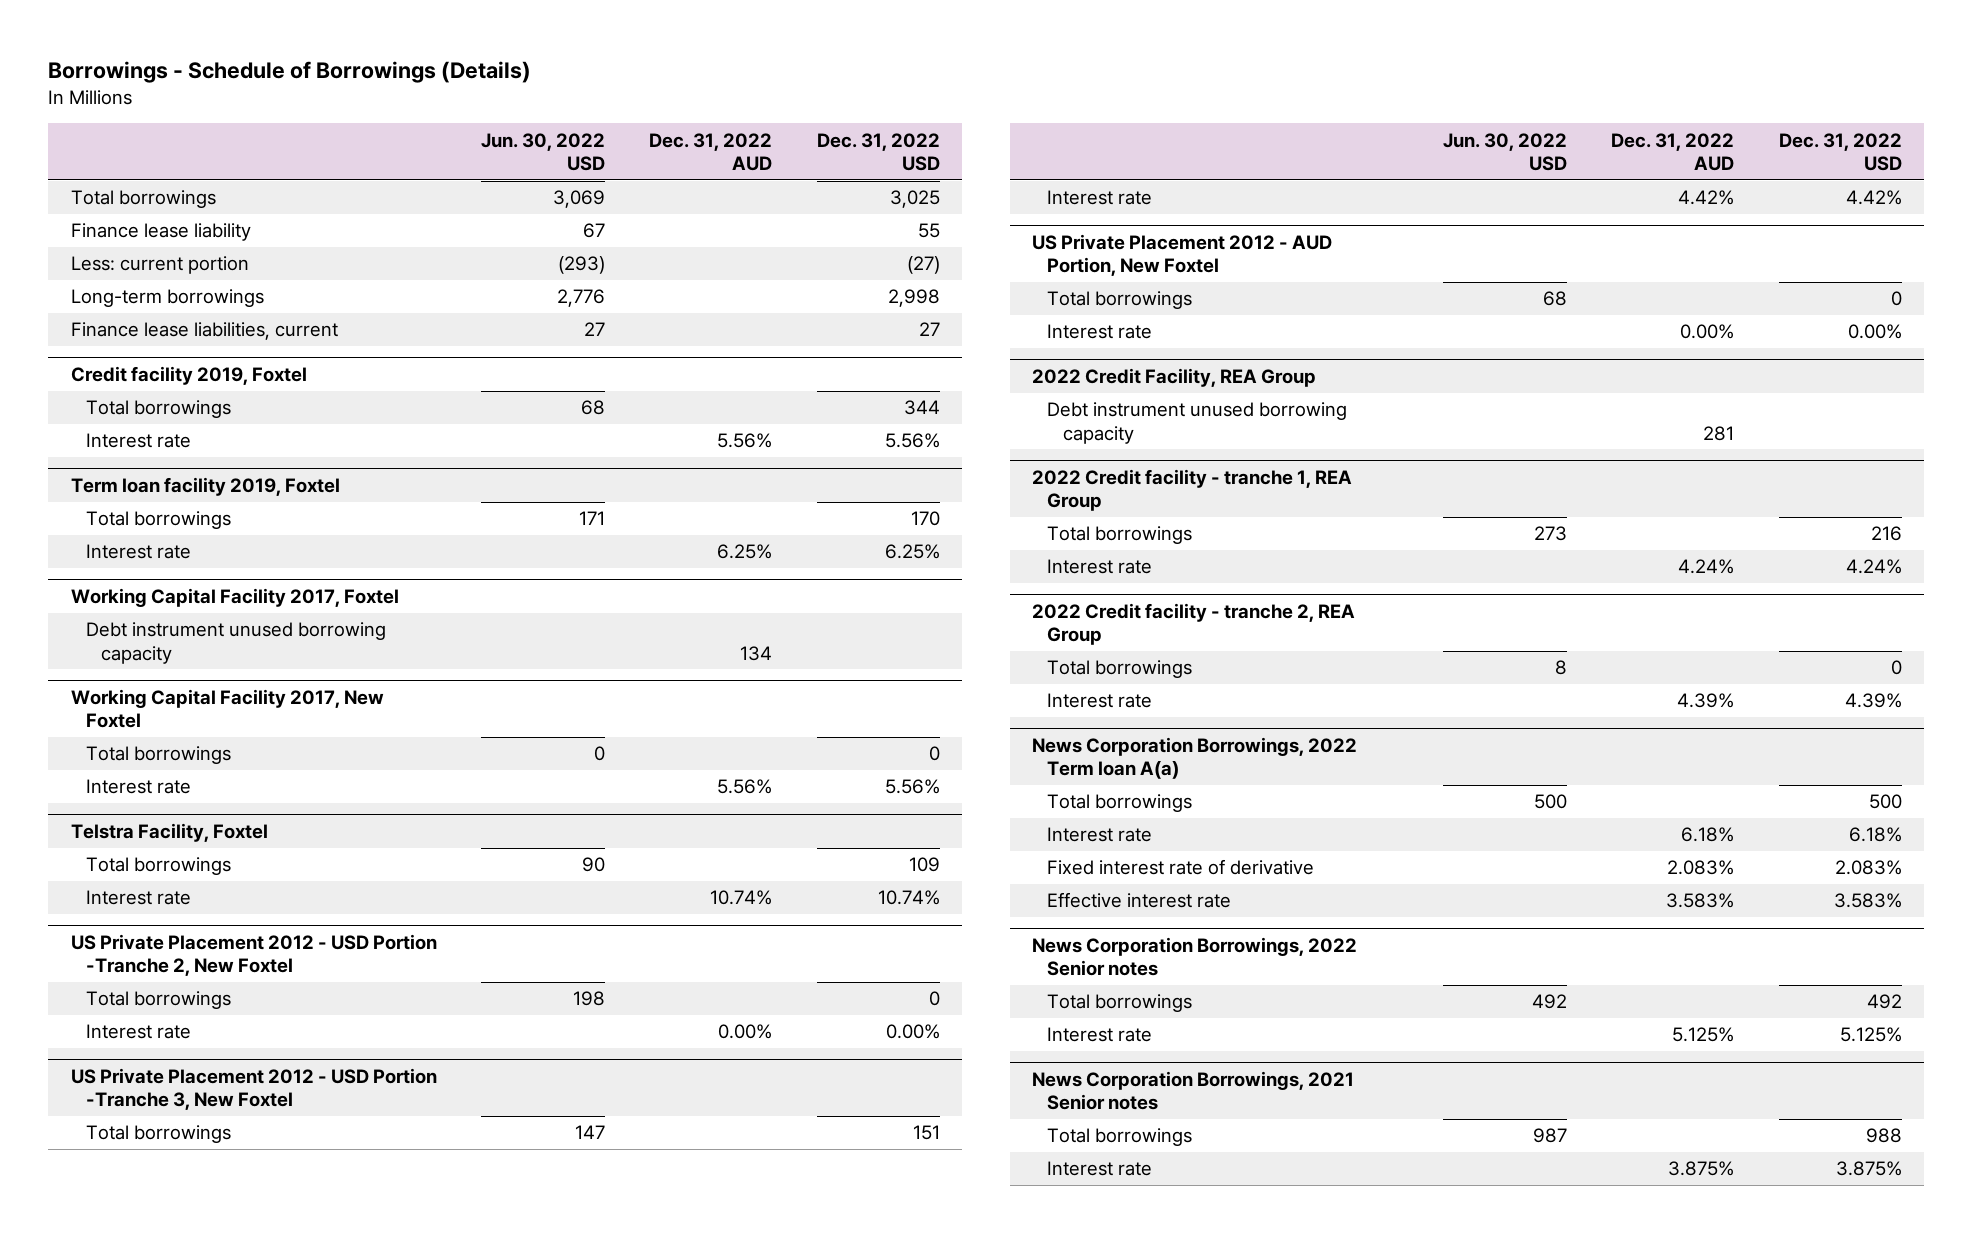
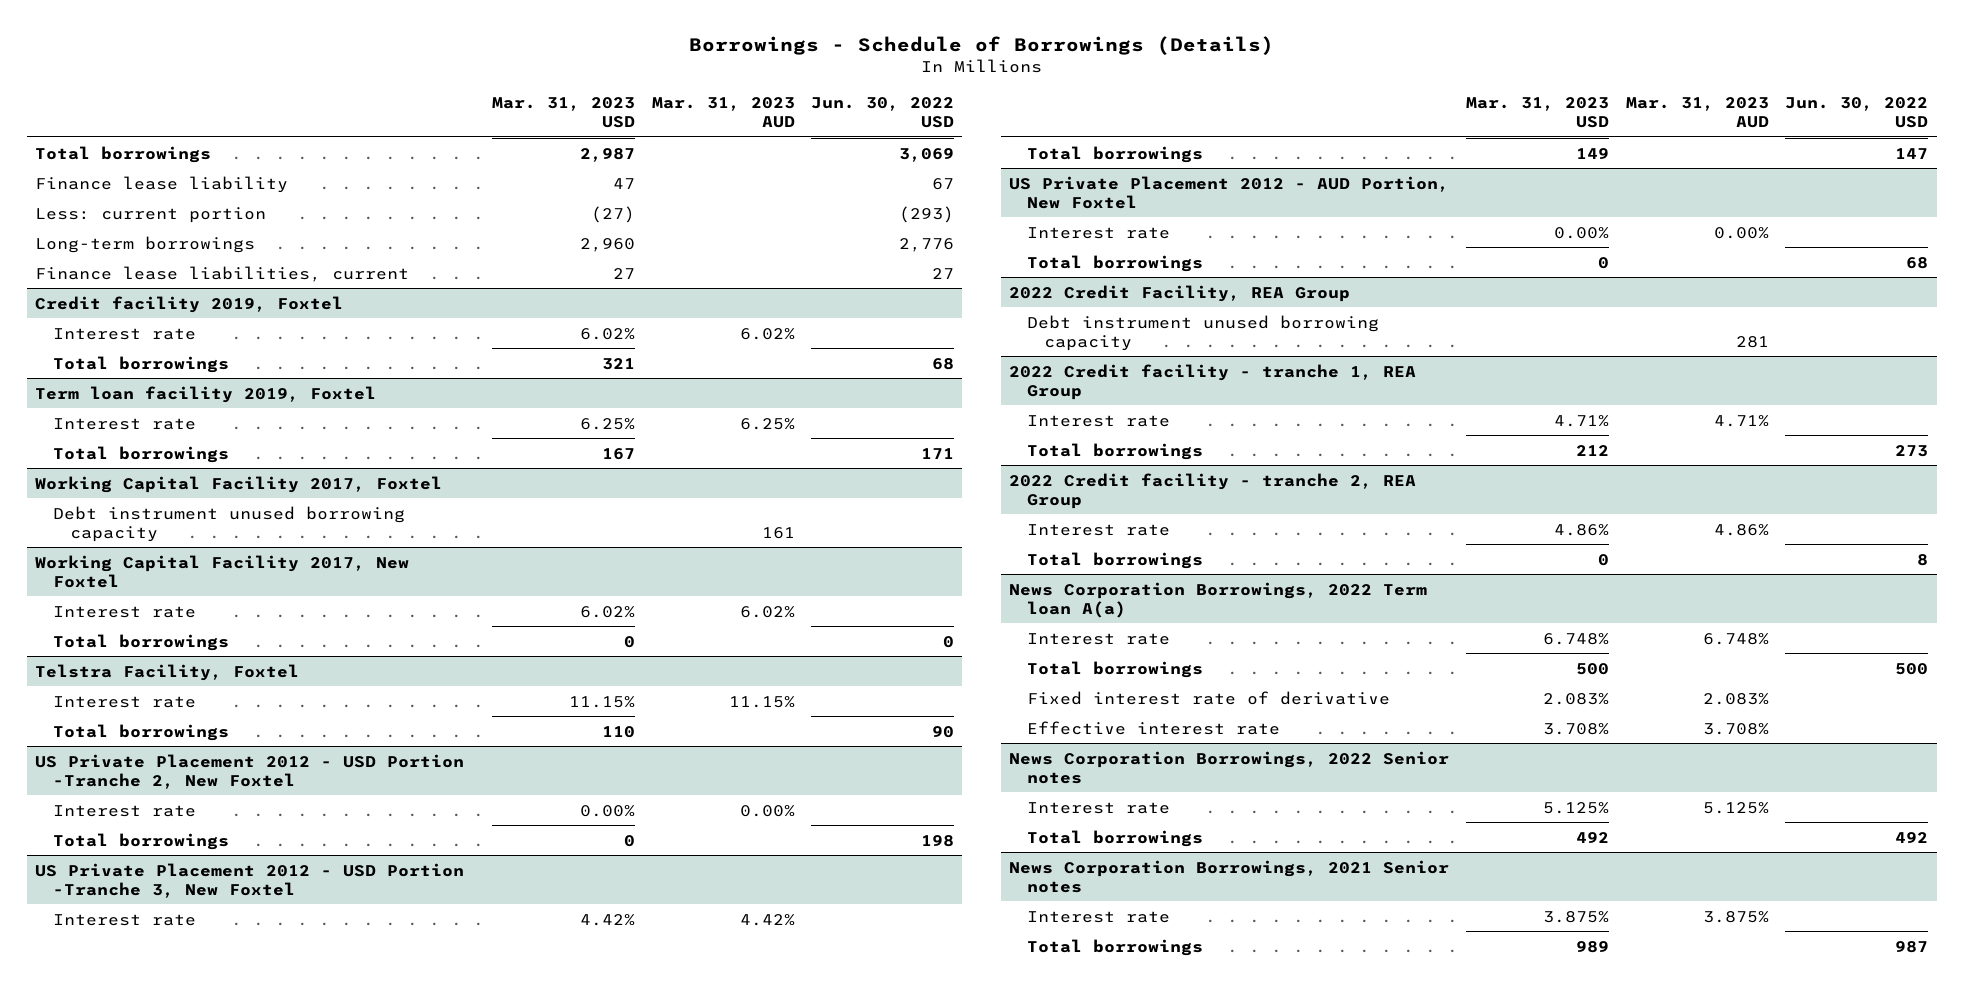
[649,132,773,171] Dec. 31, 2022 AUD -> none
[816,132,940,171] Dec. 31, 2022 USD -> none
none -> [491,97,635,129] Mar. 31, 2023 USD
none -> [651,97,795,129] Mar. 31, 2023 AUD
[85,400,231,419] Total borrowings -> [52,355,229,373] Total borrowings
[85,511,231,530] Total borrowings -> [52,445,229,463] Total borrowings
[85,746,231,765] Total borrowings -> [52,633,229,651] Total borrowings
[85,857,231,876] Total borrowings -> [52,723,229,741] Total borrowings
[85,991,231,1010] Total borrowings -> [52,832,229,850] Total borrowings
[85,1125,231,1144] Total borrowings -> [1026,145,1203,163] Total borrowings
[1047,291,1193,310] Total borrowings -> [1026,254,1203,272] Total borrowings
[1047,526,1193,545] Total borrowings -> [1026,442,1203,460] Total borrowings
[1047,660,1193,679] Total borrowings -> [1026,551,1203,569] Total borrowings
[1047,794,1193,813] Total borrowings -> [1026,660,1203,678] Total borrowings
[1047,994,1193,1013] Total borrowings -> [1026,829,1203,847] Total borrowings
[1047,1128,1193,1147] Total borrowings -> [1026,938,1203,956] Total borrowings

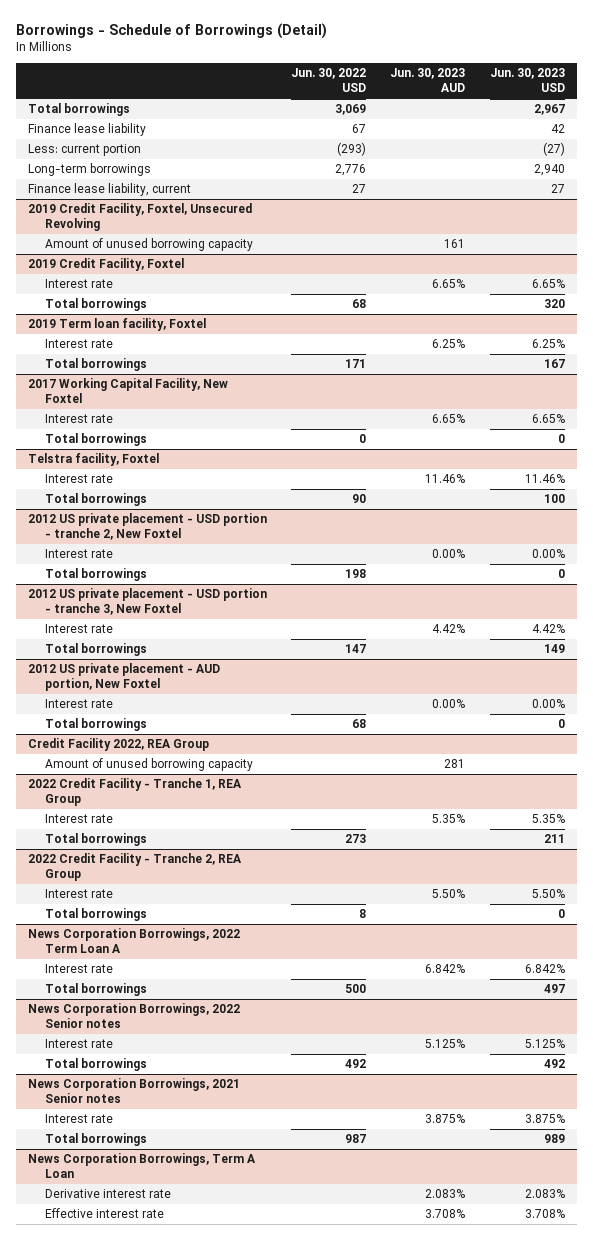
[688,36,1274,56] Borrowings - Schedule of Borrowings (Details) -> [16,22,328,39] Borrowings - Schedule of Borrowings (Detail)
[491,97,635,129] Mar. 31, 2023 USD -> none
[651,97,795,129] Mar. 31, 2023 AUD -> none
none -> [390,68,466,93] Jun. 30, 2023 AUD
none -> [489,68,565,93] Jun. 30, 2023 USD
[35,265,410,282] Finance lease liabilities, current -> [28,183,192,197] Finance lease liability, current
none -> [28,203,253,232] 2019 Credit Facility, Foxtel, Unsecured Revolving
none -> [44,238,253,252] Amount of unused borrowing capacity
[35,295,344,313] Credit facility 2019, Foxtel -> [28,258,185,272] 2019 Credit Facility, Foxtel
[35,385,377,403] Term loan facility 2019, Foxtel -> [28,318,207,332] 2019 Term loan facility, Foxtel
[35,475,443,493] Working Capital Facility 2017, Foxtel -> none
[52,505,405,542] Debt instrument unused borrowing capacity -> none
[35,554,410,588] Working Capital Facility 2017, New Foxtel -> [28,378,229,404] 2017 Working Capital Facility, New Foxtel
[35,663,300,681] Telstra Facility, Foxtel -> [28,453,160,467] Telstra facility, Foxtel
[35,753,465,789] US Private Placement 2012 - USD Portion -Tranche 2, New Foxtel -> [28,513,268,541] 2012 US private placement - USD portion - tranche 2, New Foxtel
[35,862,465,898] US Private Placement 2012 - USD Portion -Tranche 3, New Foxtel -> [28,588,268,616] 2012 US private placement - USD portion - tranche 3, New Foxtel
[1009,175,1450,209] US Private Placement 2012 - AUD Portion, New Foxtel -> [28,663,221,692] 2012 US private placement - AUD portion, New Foxtel
[1009,284,1351,302] 2022 Credit Facility, REA Group -> [28,738,210,752] Credit Facility 2022, REA Group
[1026,314,1379,351] Debt instrument unused borrowing capacity -> [44,758,253,772] Amount of unused borrowing capacity
[1009,363,1417,400] 2022 Credit facility - tranche 1, REA Group -> [28,778,243,807] 2022 Credit Facility - Tranche 1, REA Group
[1009,472,1417,509] 2022 Credit facility - tranche 2, REA Group -> [28,853,243,882] 2022 Credit Facility - Tranche 2, REA Group
[1009,581,1428,618] News Corporation Borrowings, 2022 Term loan A(a) -> [28,928,241,954] News Corporation Borrowings, 2022 Term Loan A
[1026,690,1390,705] Fixed interest rate of derivative -> none
[1026,720,1280,735] Effective interest rate -> none
none -> [28,1153,257,1179] News Corporation Borrowings, Term A Loan
none -> [44,1189,171,1199] Derivative interest rate
none -> [44,1208,164,1219] Effective interest rate

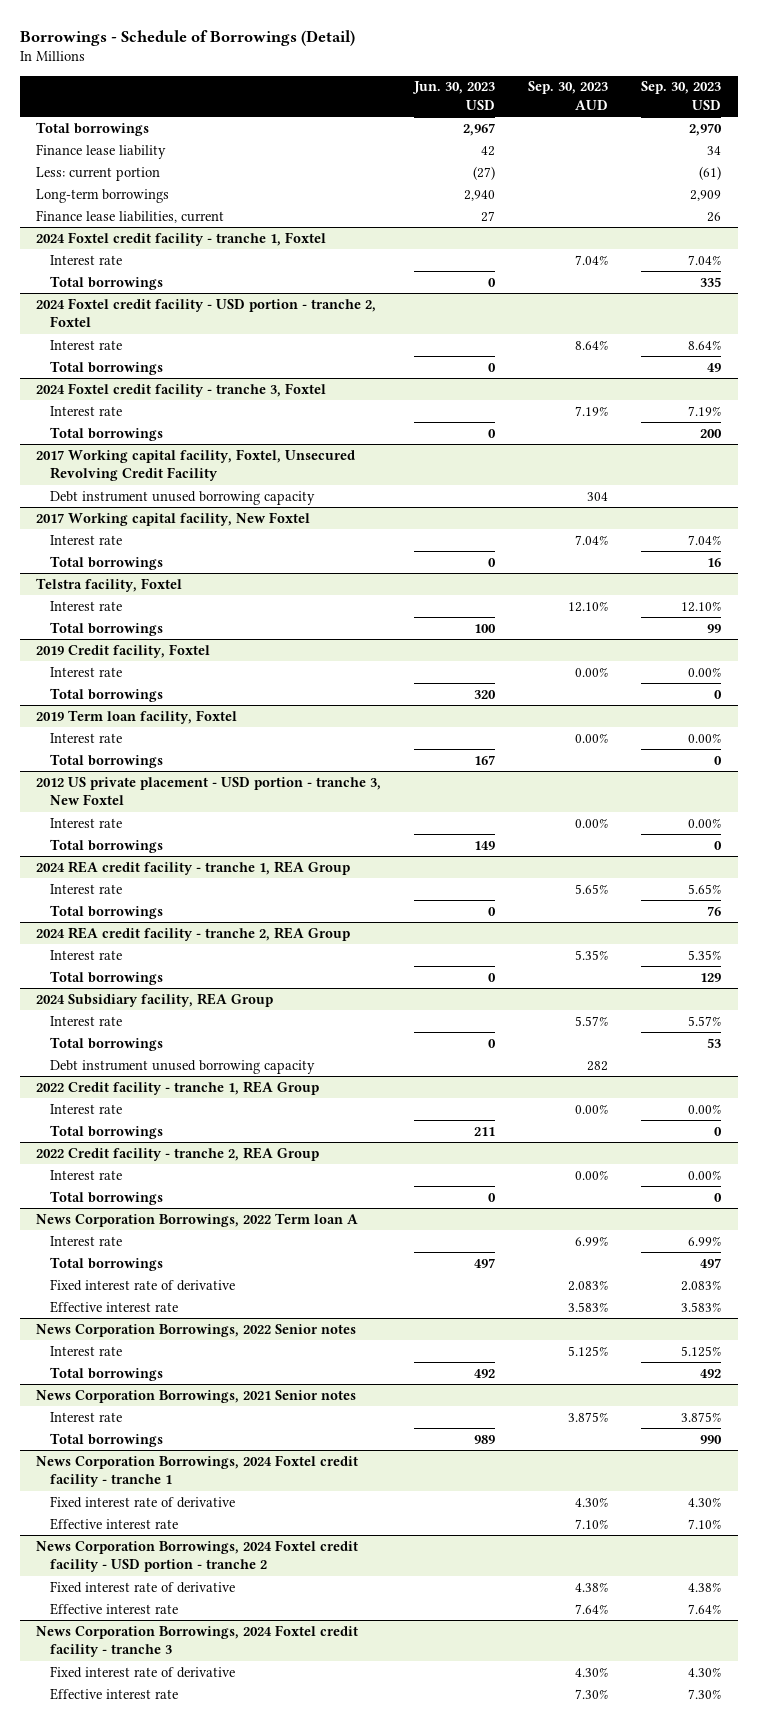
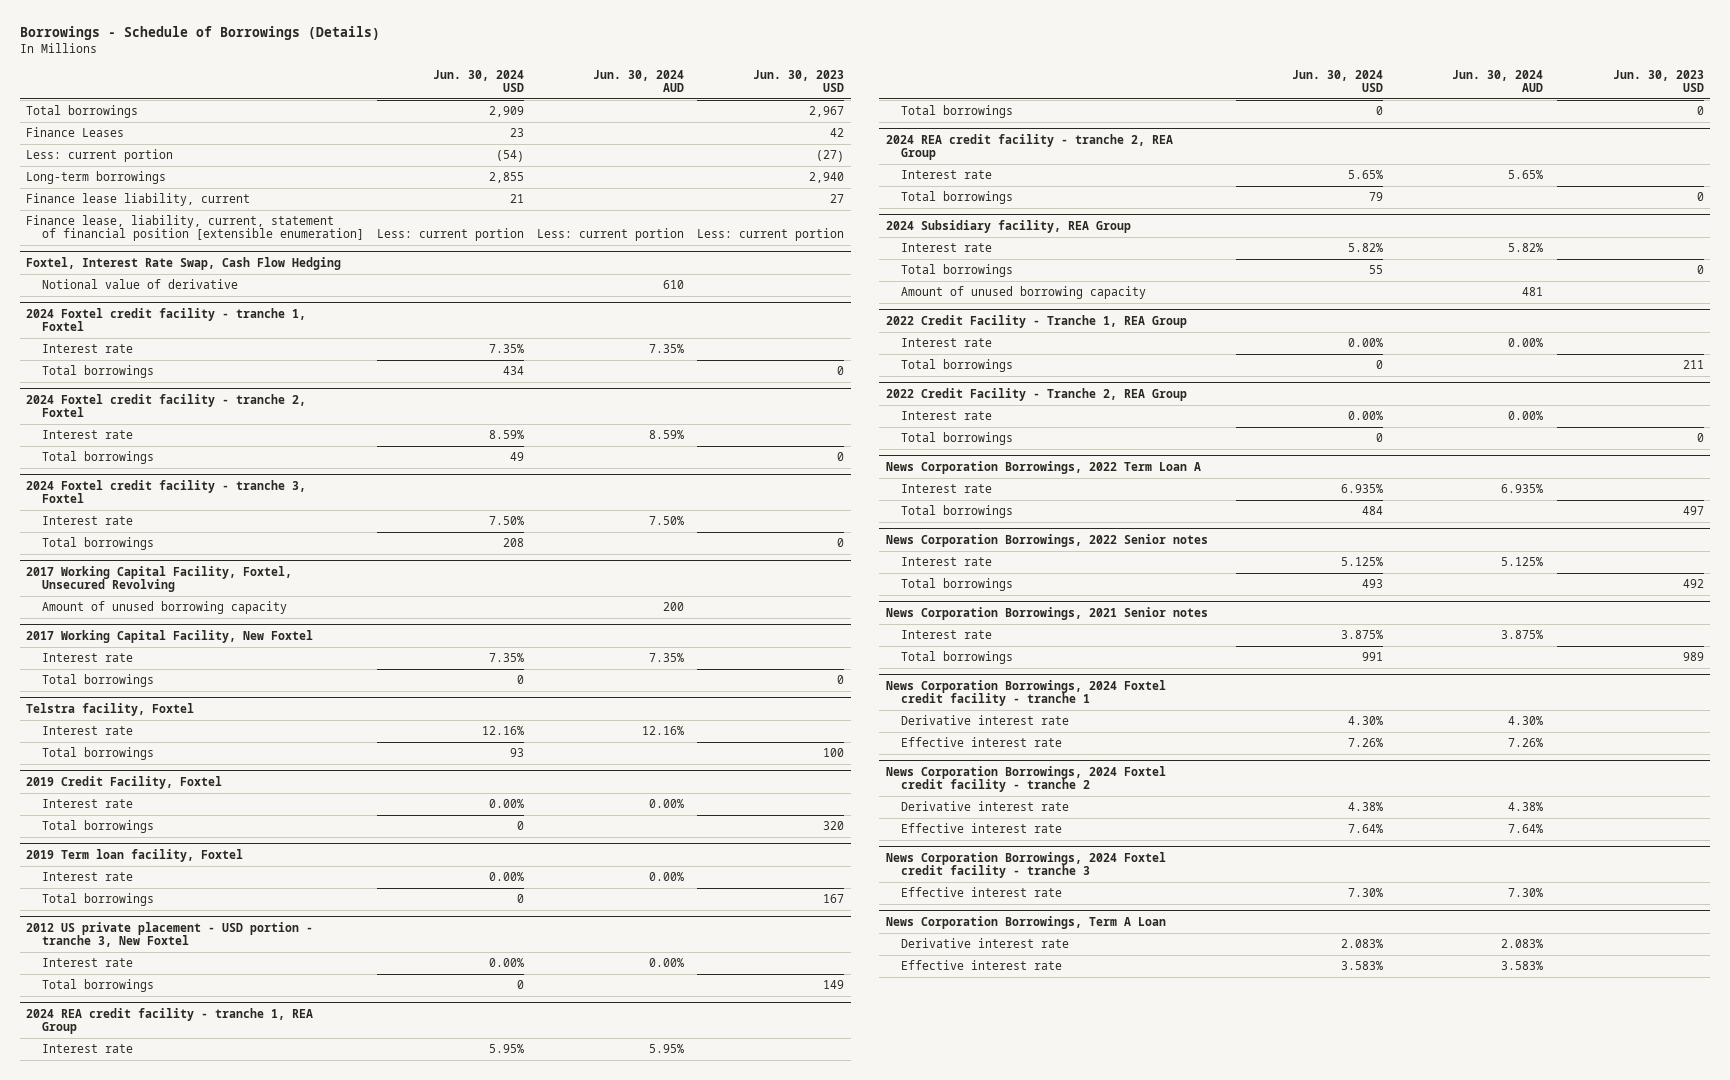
[19,29,355,46] Borrowings - Schedule of Borrowings (Detail) -> [19,26,380,41] Borrowings - Schedule of Borrowings (Details)
[528,81,609,110] Sep. 30, 2023 AUD -> none
[641,81,722,110] Sep. 30, 2023 USD -> none
none -> [433,69,525,93] Jun. 30, 2024 USD
none -> [593,69,685,93] Jun. 30, 2024 AUD
[36,143,167,159] Finance lease liability -> [26,127,125,138] Finance Leases
[36,209,225,223] Finance lease liabilities, current -> [26,193,251,207] Finance lease liability, current
none -> [26,215,364,242] Finance lease, liability, current, statement of financial position [extensible enumeration]
none -> [26,256,342,270] Foxtel, Interest Rate Swap, Cash Flow Hedging
none -> [41,279,238,290] Notional value of derivative
[36,297,377,328] 2024 Foxtel credit facility - USD portion - tranche 2, Foxtel -> [26,393,307,417] 2024 Foxtel credit facility - tranche 2, Foxtel
[36,448,356,482] 2017 Working capital facility, Foxtel, Unsecured Revolving Credit Facility -> [26,565,293,592] 2017 Working Capital Facility, Foxtel, Unsecured Revolving
[49,490,315,505] Debt instrument unused borrowing capacity -> [41,601,287,615] Amount of unused borrowing capacity
[36,511,311,526] 2017 Working capital facility, New Foxtel -> [26,629,314,643] 2017 Working Capital Facility, New Foxtel
[36,643,211,658] 2019 Credit facility, Foxtel -> [26,775,223,789] 2019 Credit Facility, Foxtel
[49,1059,315,1074] Debt instrument unused borrowing capacity -> [901,286,1147,300] Amount of unused borrowing capacity
[36,1080,320,1095] 2022 Credit facility - tranche 1, REA Group -> [885,314,1187,328] 2022 Credit Facility - Tranche 1, REA Group
[36,1146,320,1161] 2022 Credit facility - tranche 2, REA Group -> [885,387,1187,401] 2022 Credit Facility - Tranche 2, REA Group
[36,1212,359,1227] News Corporation Borrowings, 2022 Term loan A -> [885,460,1201,474] News Corporation Borrowings, 2022 Term Loan A
[49,1278,235,1291] Fixed interest rate of derivative -> none
[49,1300,178,1313] Effective interest rate -> none
[49,1495,235,1508] Fixed interest rate of derivative -> [901,715,1070,726] Derivative interest rate
[36,1539,359,1573] News Corporation Borrowings, 2024 Foxtel credit facility - USD portion - tranche 2 -> [885,765,1166,792] News Corporation Borrowings, 2024 Foxtel credit facility - tranche 2
[49,1580,235,1593] Fixed interest rate of derivative -> [901,801,1070,812] Derivative interest rate
[49,1665,235,1678] Fixed interest rate of derivative -> none
none -> [885,915,1166,929] News Corporation Borrowings, Term A Loan
none -> [901,938,1070,949] Derivative interest rate
none -> [901,960,1063,971] Effective interest rate

